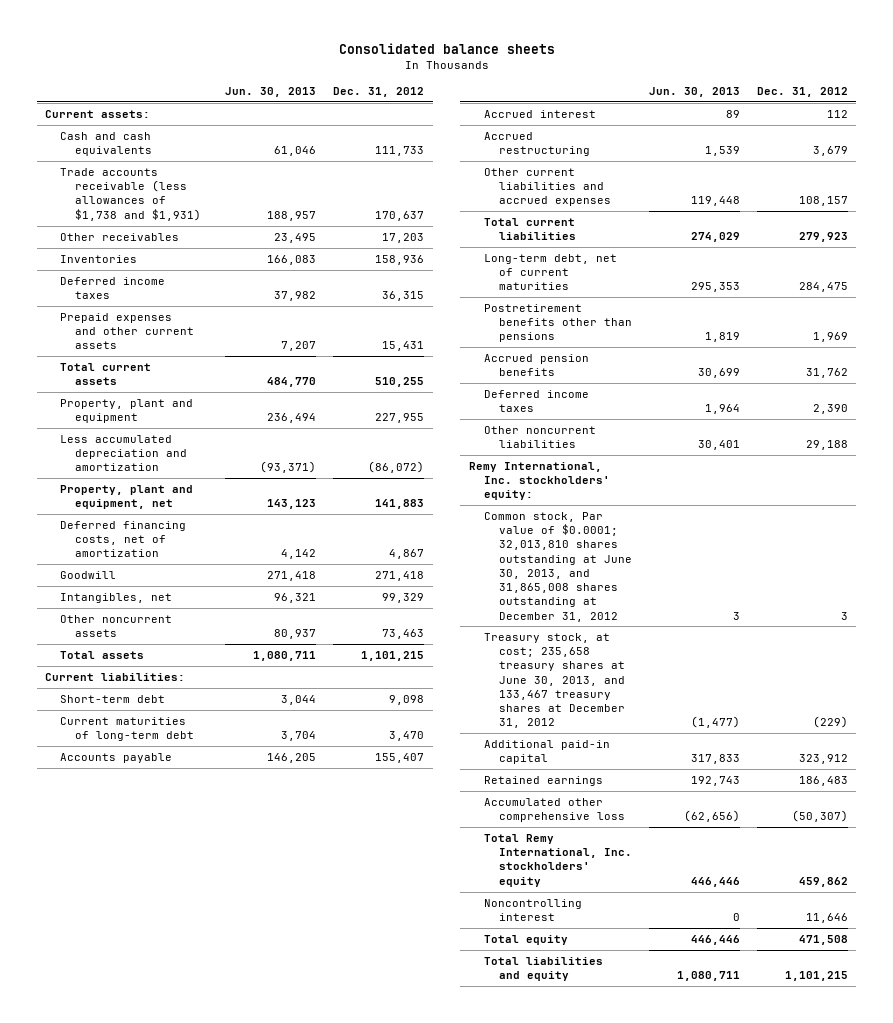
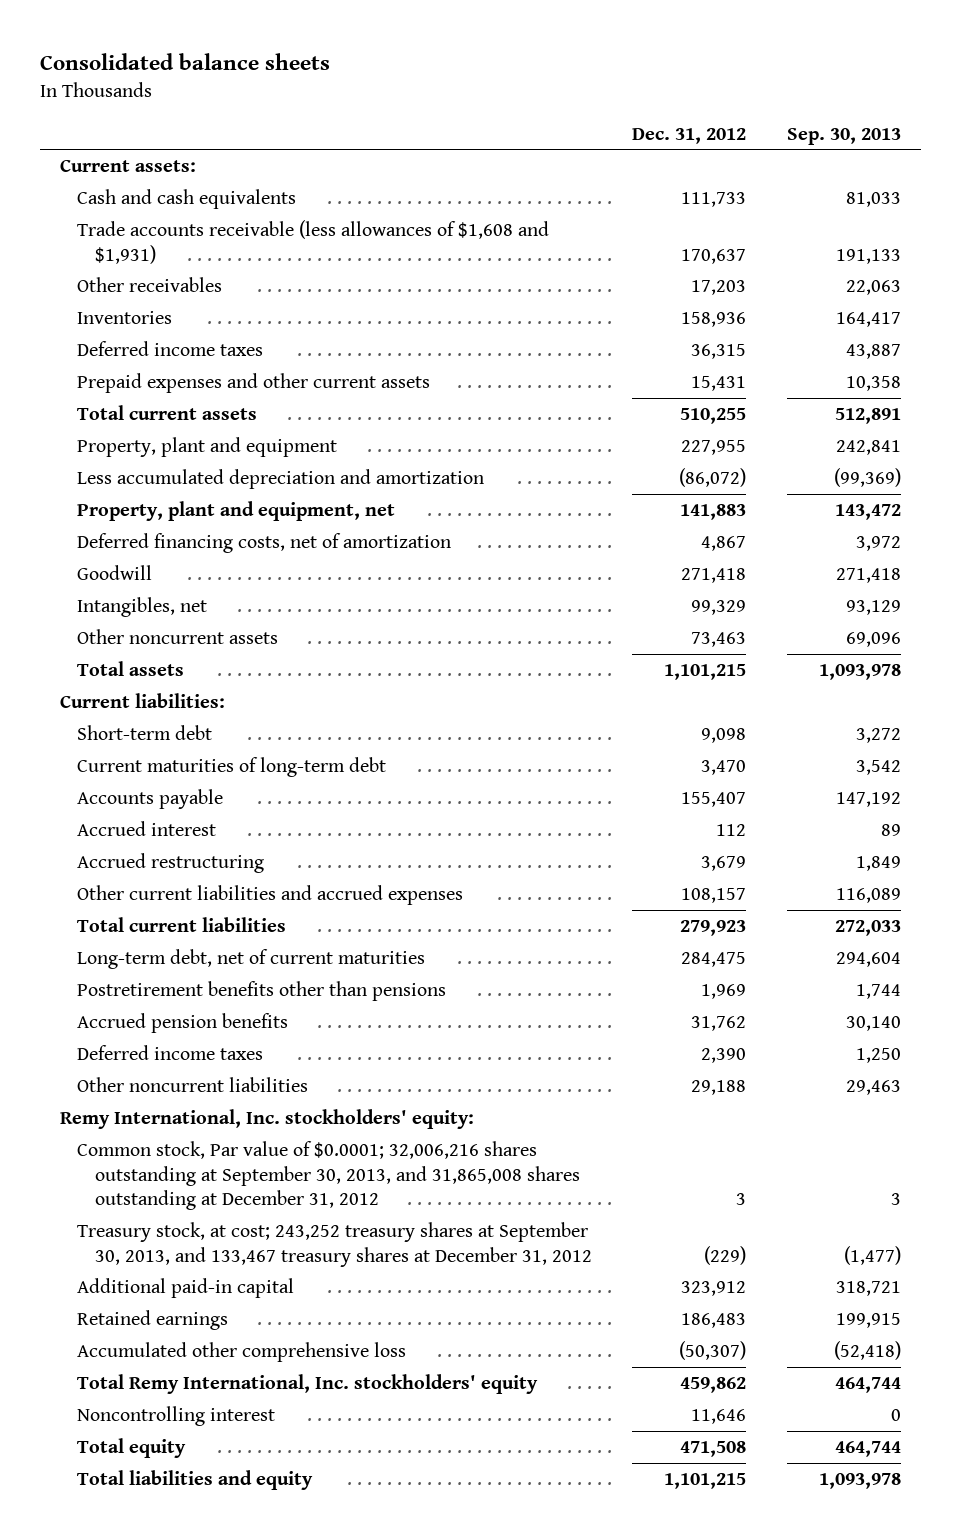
[225,87,317,98] Jun. 30, 2013 -> none
none -> [786,127,901,145] Sep. 30, 2013
[60,167,202,221] Trade accounts receivable (less allowances of $1,738 and $1,931) -> [77,220,550,264] Trade accounts receivable (less allowances of $1,608 and $1,931)
[483,511,632,622] Common stock, Par value of $0.0001; 32,013,810 shares outstanding at June 30, 2013, and 31,865,008 shares outstanding at December 31, 2012 -> [77,1141,580,1211] Common stock, Par value of $0.0001; 32,006,216 shares outstanding at September 30, 2013, and 31,865,008 shares outstanding at December 31, 2012
[483,632,625,729] Treasury stock, at cost; 235,658 treasury shares at June 30, 2013, and 133,467 treasury shares at December 31, 2012 -> [77,1222,592,1267] Treasury stock, at cost; 243,252 treasury shares at September 30, 2013, and 133,467 treasury shares at December 31, 2012

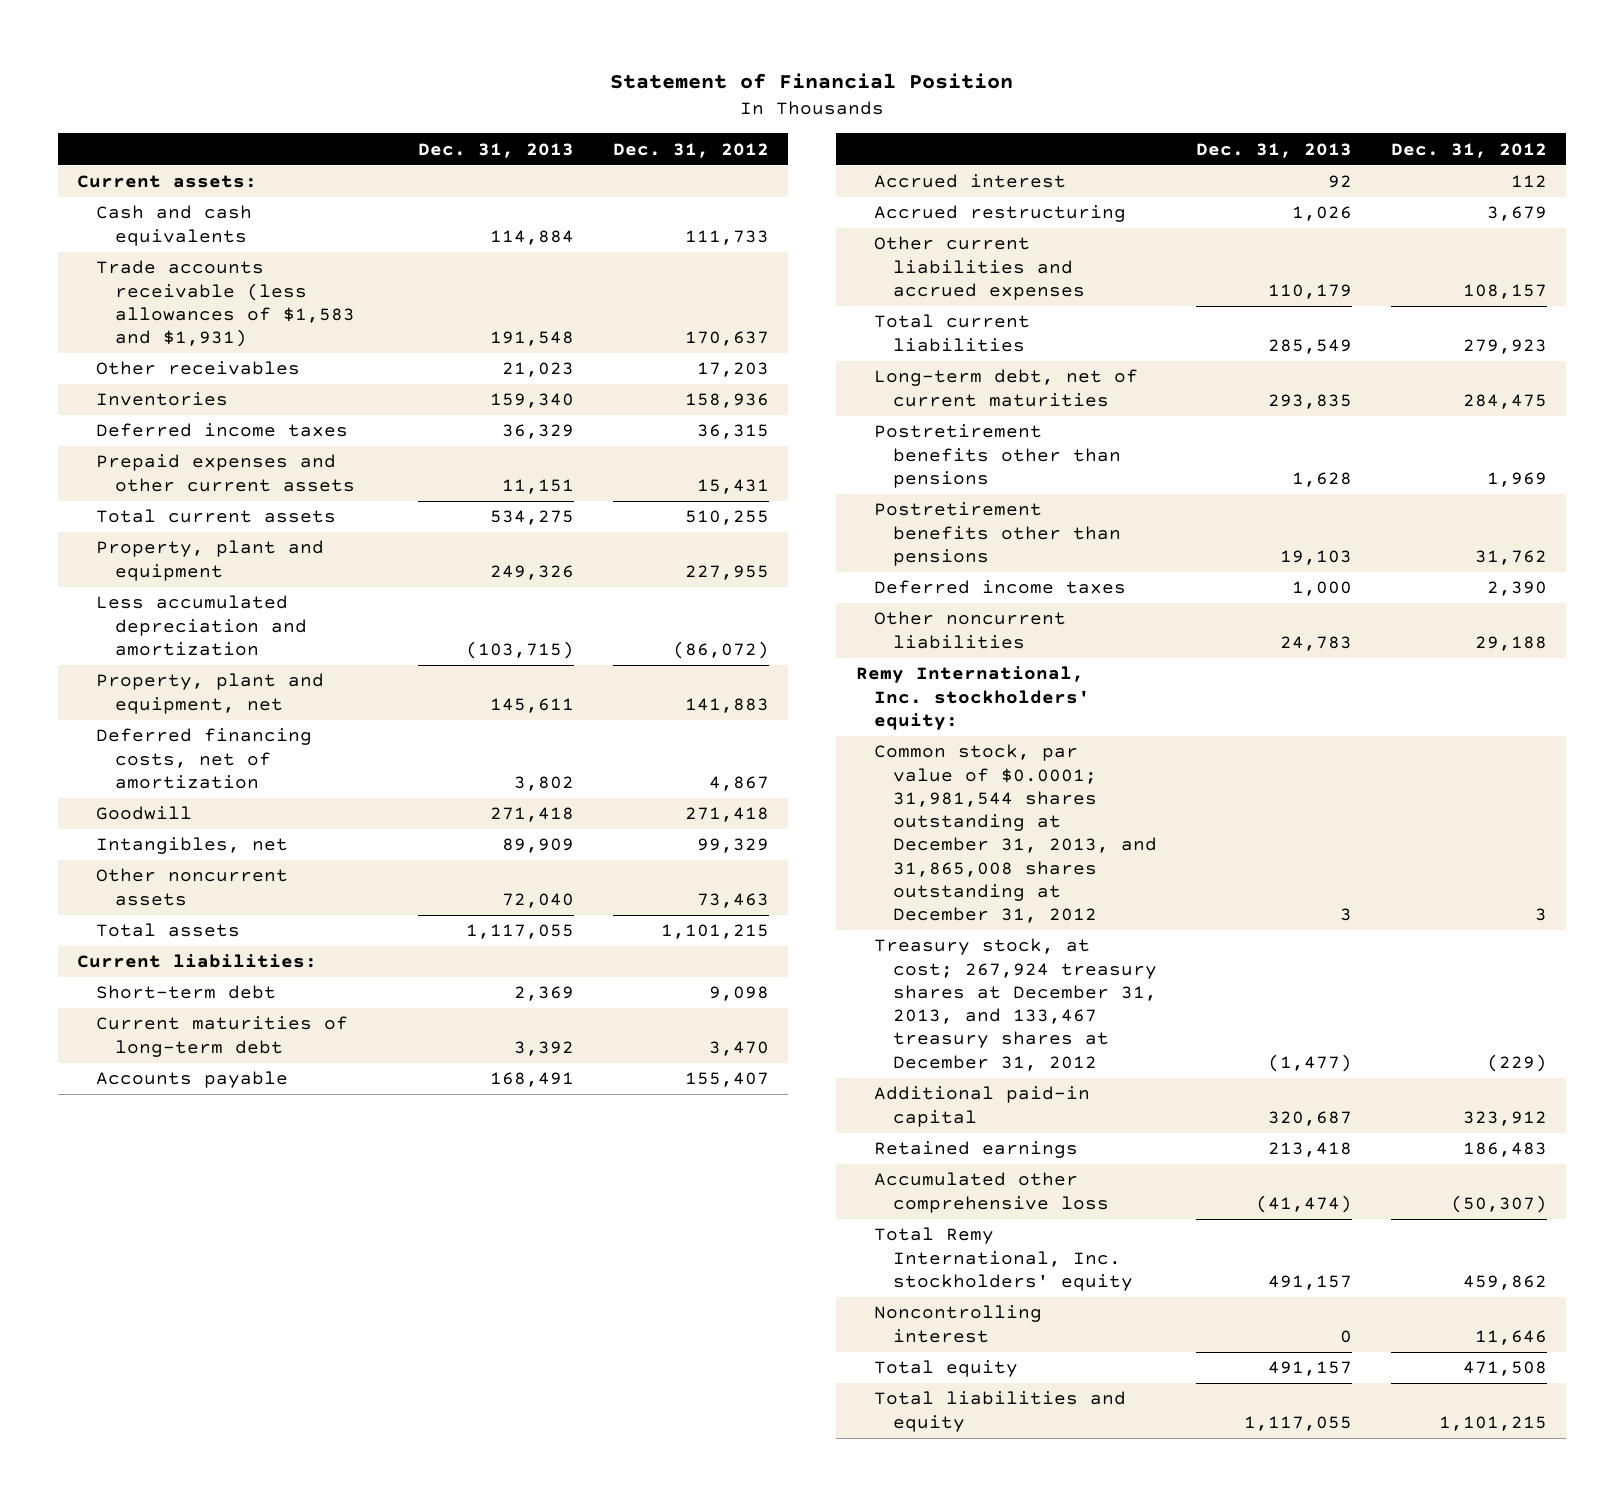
[39,53,330,71] Consolidated balance sheets -> [610,72,1014,89] Statement of Financial Position
[786,127,901,145] Sep. 30, 2013 -> none
none -> [417,142,574,158] Dec. 31, 2013
[77,220,550,264] Trade accounts receivable (less allowances of $1,608 and $1,931) -> [96,260,355,348] Trade accounts receivable (less allowances of $1,583 and $1,931)
[77,1013,289,1034] Accrued pension benefits -> [874,502,1122,566] Postretirement benefits other than pensions
[77,1141,580,1211] Common stock, Par value of $0.0001; 32,006,216 shares outstanding at September 30, 2013, and 31,865,008 shares outstanding at December 31, 2012 -> [874,744,1158,924] Common stock, par value of $0.0001; 31,981,544 shares outstanding at December 31, 2013, and 31,865,008 shares outstanding at December 31, 2012
[77,1222,592,1267] Treasury stock, at cost; 243,252 treasury shares at September 30, 2013, and 133,467 treasury shares at December 31, 2012 -> [874,938,1158,1071] Treasury stock, at cost; 267,924 treasury shares at December 31, 2013, and 133,467 treasury shares at December 31, 2012

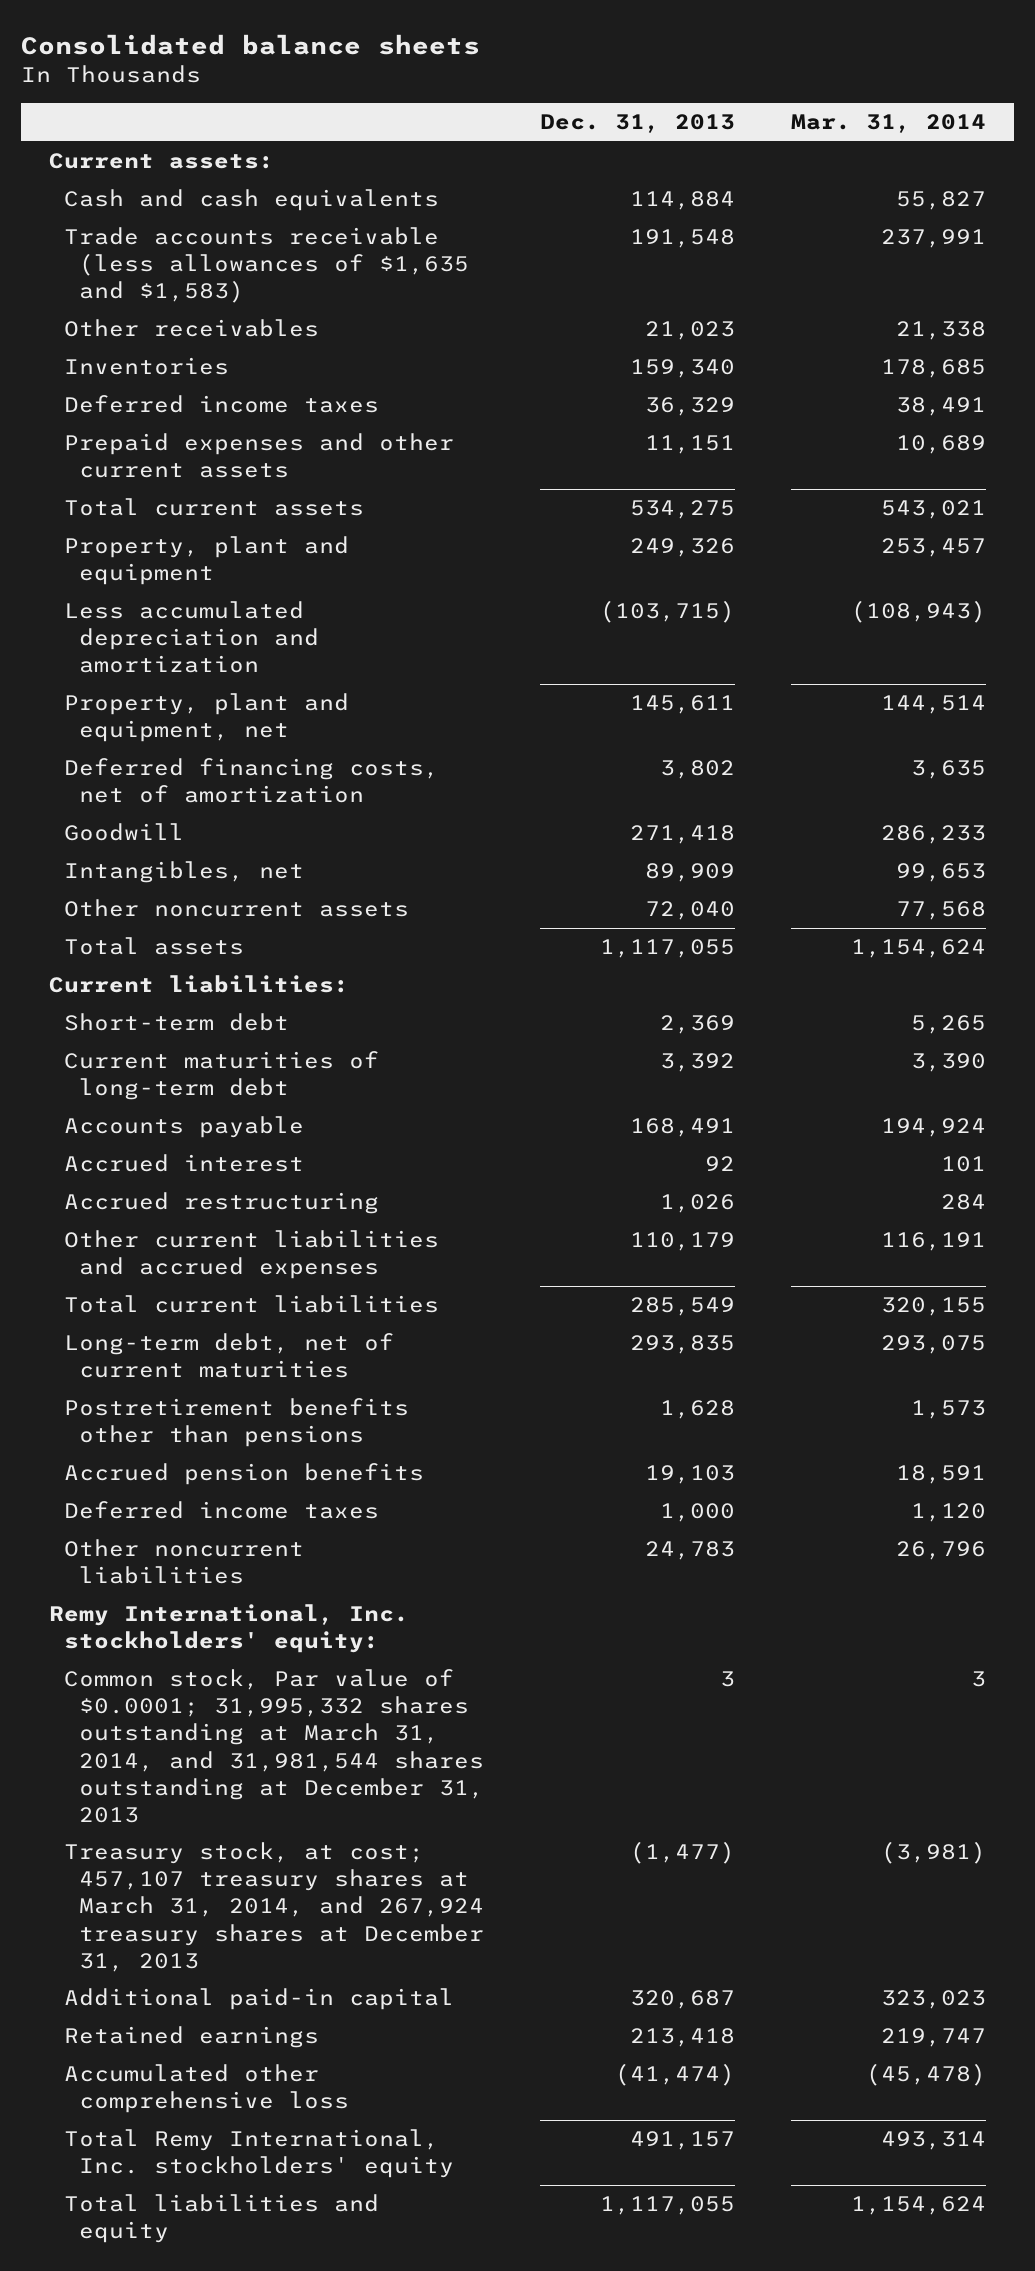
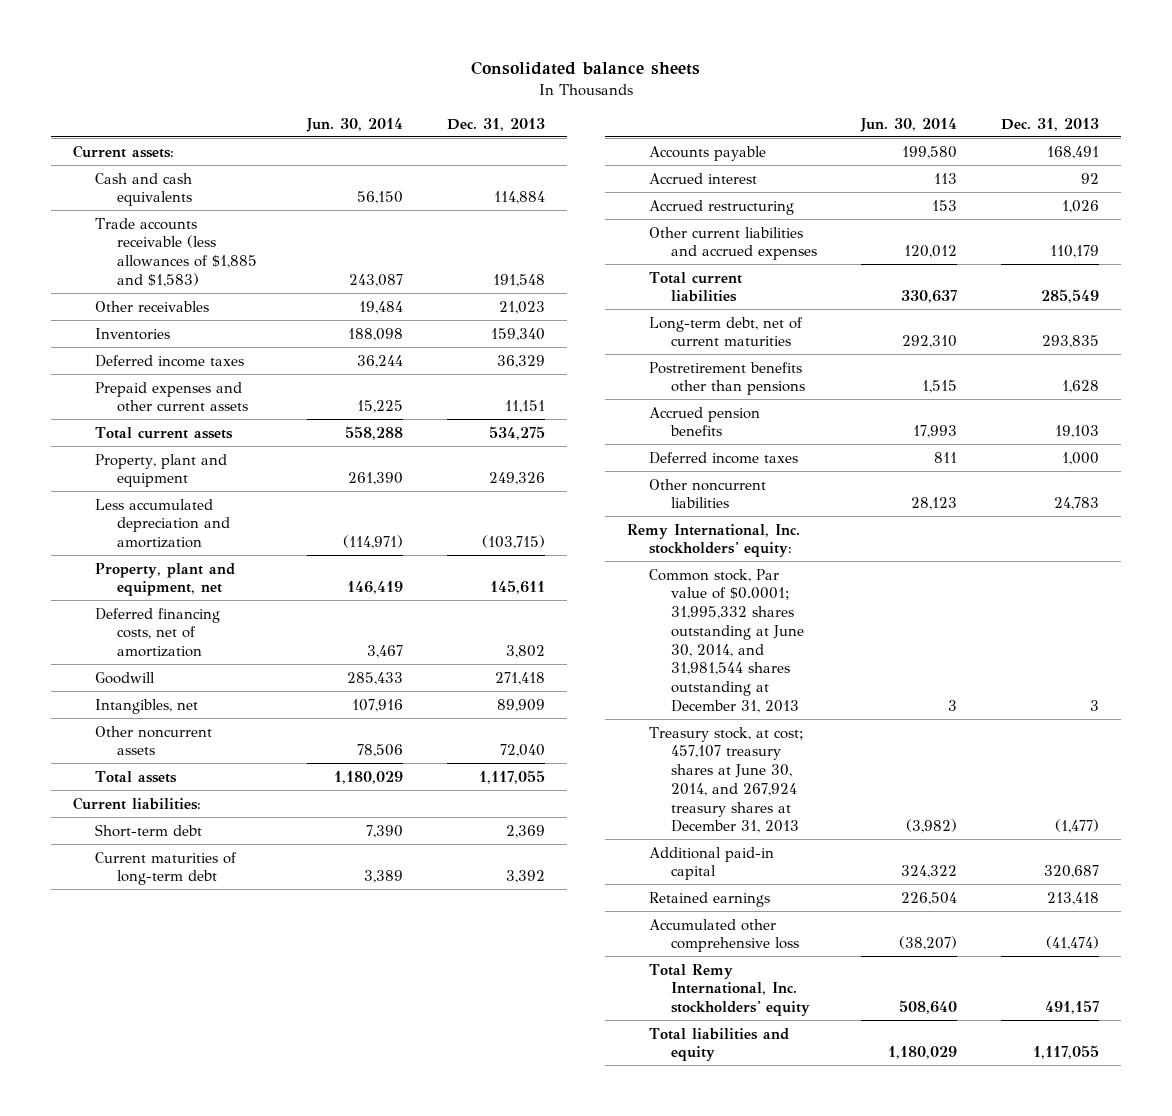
[791,114,987,134] Mar. 31, 2014 -> none
none -> [305,117,403,132] Jun. 30, 2014
[64,227,469,304] Trade accounts receivable (less allowances of $1,635 and $1,583) -> [94,217,257,287] Trade accounts receivable (less allowances of $1,885 and $1,583)
[64,1669,484,1823] Common stock, Par value of $0.0001; 31,995,332 shares outstanding at March 31, 2014, and 31,981,544 shares outstanding at December 31, 2013 -> [648,568,804,713] Common stock, Par value of $0.0001; 31,995,332 shares outstanding at June 30, 2014, and 31,981,544 shares outstanding at December 31, 2013
[64,1842,484,1972] Treasury stock, at cost; 457,107 treasury shares at March 31, 2014, and 267,924 treasury shares at December 31, 2013 -> [648,726,804,834] Treasury stock, at cost; 457,107 treasury shares at June 30, 2014, and 267,924 treasury shares at December 31, 2013

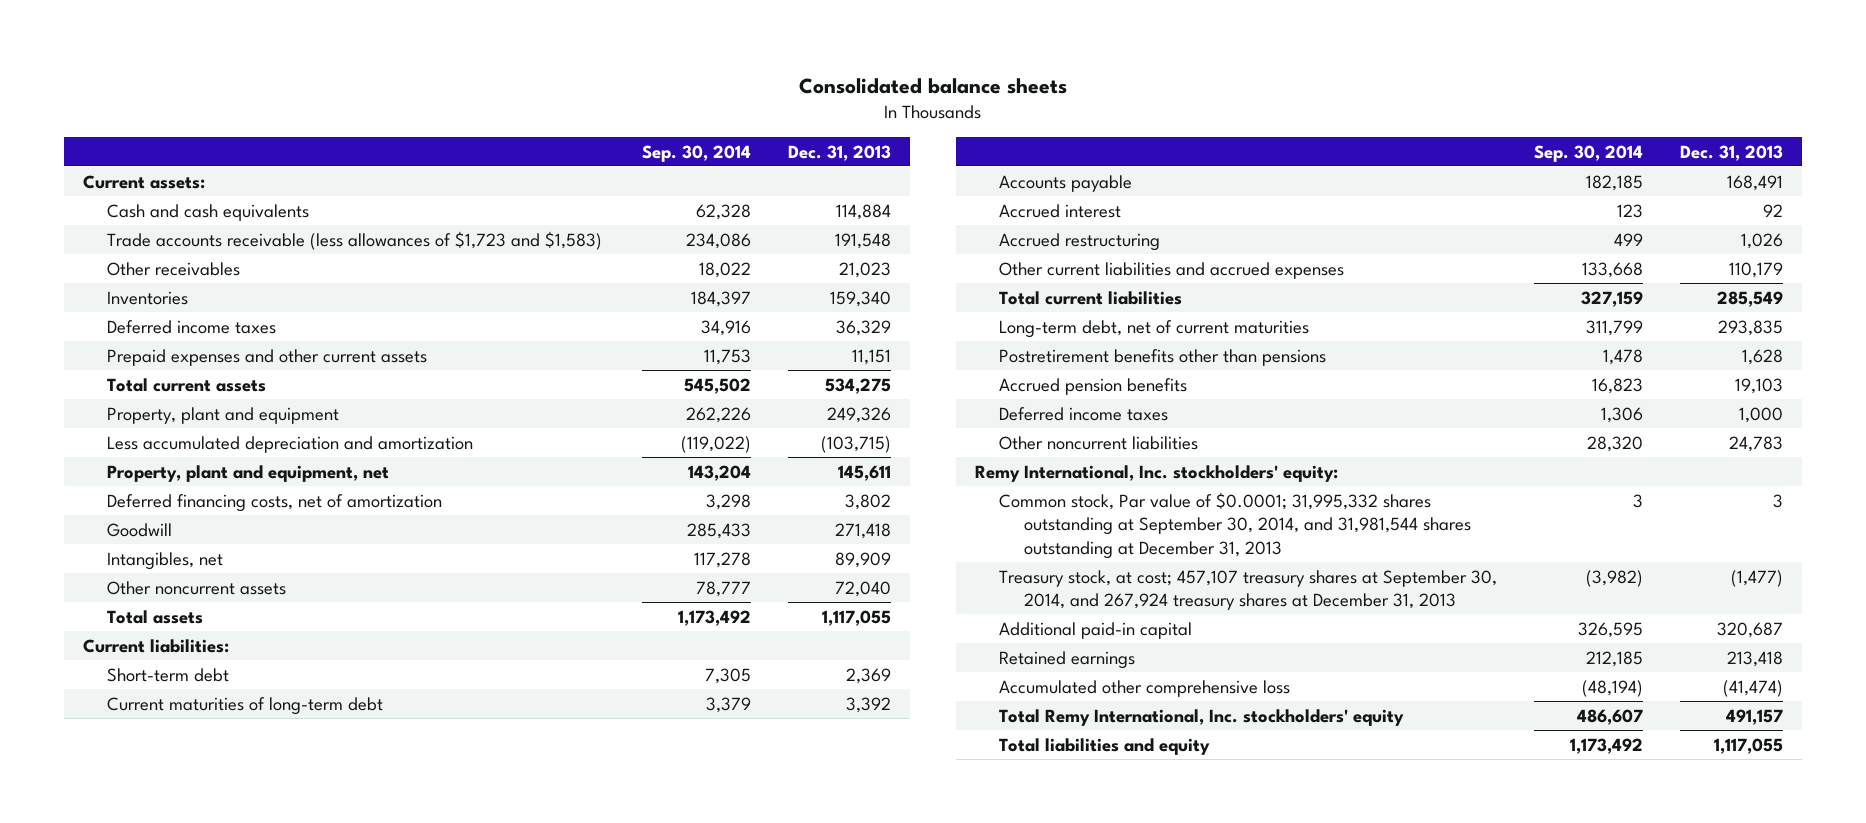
[305,117,403,132] Jun. 30, 2014 -> none
none -> [642,144,752,162] Sep. 30, 2014
[94,217,257,287] Trade accounts receivable (less allowances of $1,885 and $1,583) -> [107,230,603,250] Trade accounts receivable (less allowances of $1,723 and $1,583)
[648,568,804,713] Common stock, Par value of $0.0001; 31,995,332 shares outstanding at June 30, 2014, and 31,981,544 shares outstanding at December 31, 2013 -> [999,491,1472,559] Common stock, Par value of $0.0001; 31,995,332 shares outstanding at September 30, 2014, and 31,981,544 shares outstanding at December 31, 2013
[648,726,804,834] Treasury stock, at cost; 457,107 treasury shares at June 30, 2014, and 267,924 treasury shares at December 31, 2013 -> [999,569,1498,611] Treasury stock, at cost; 457,107 treasury shares at September 30, 2014, and 267,924 treasury shares at December 31, 2013

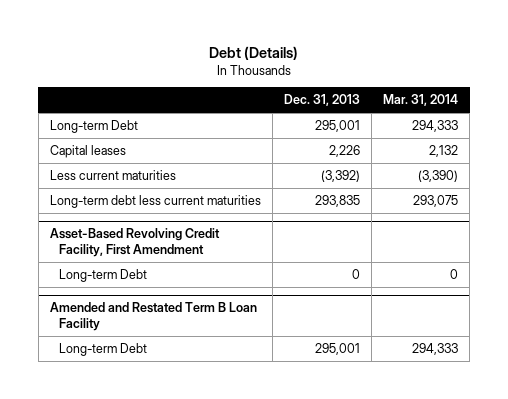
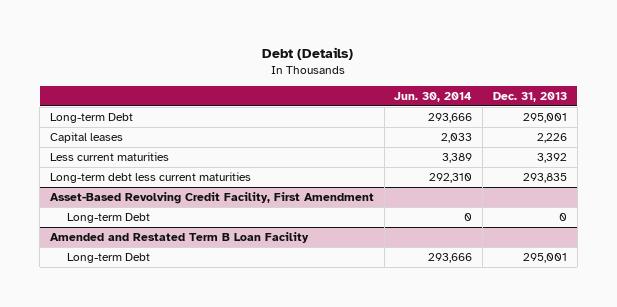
[383,94,459,107] Mar. 31, 2014 -> none
none -> [394,91,473,102] Jun. 30, 2014
[320,170,360,183] (3,392) -> [536,153,567,164] 3,392

